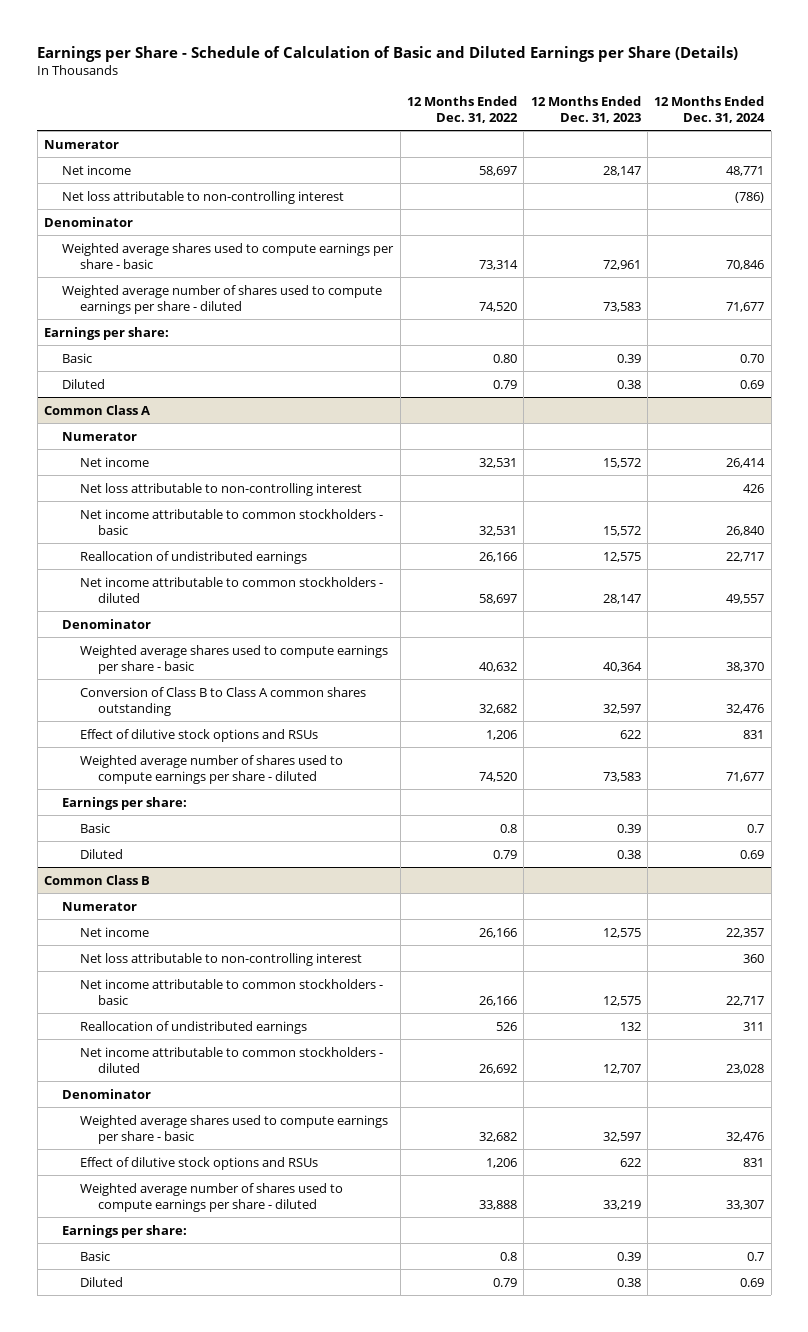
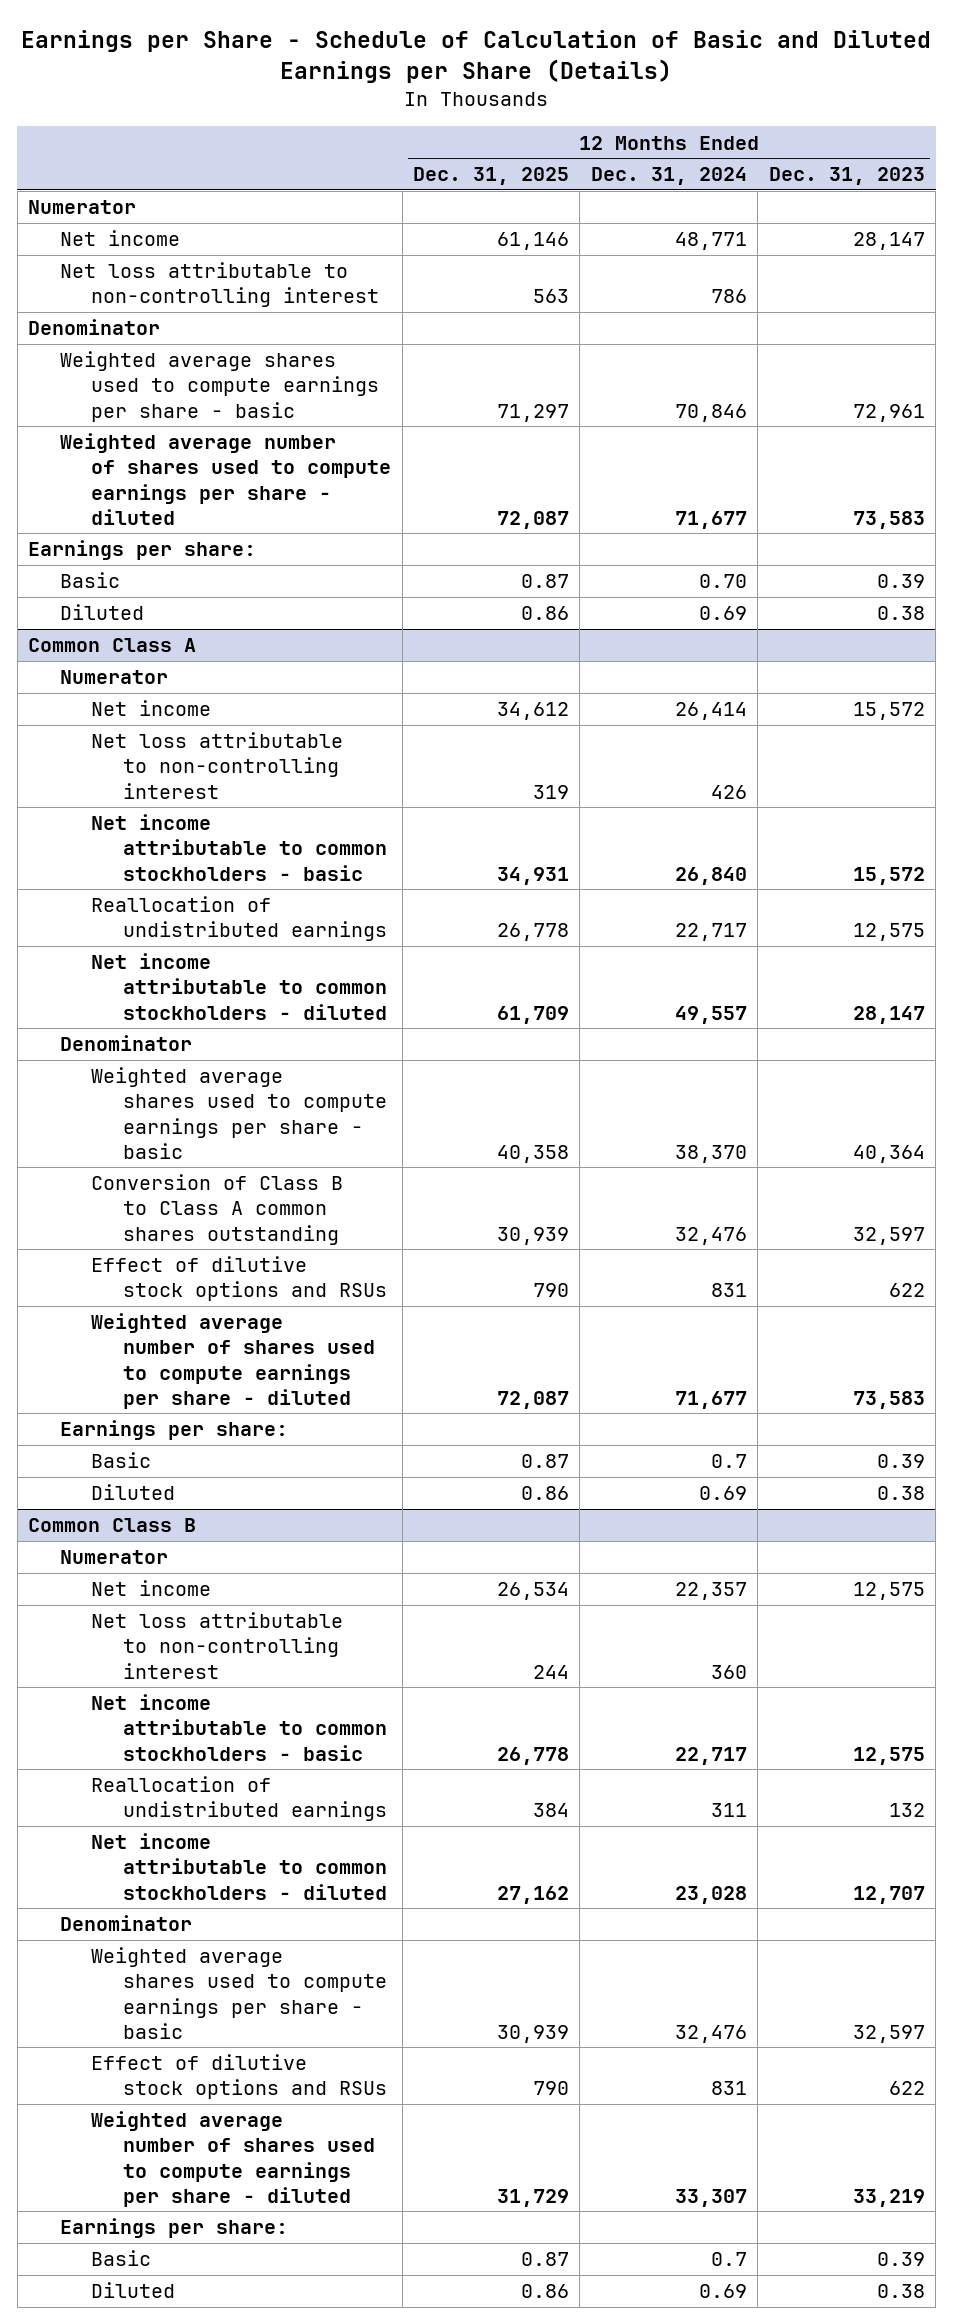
[406,96,518,123] 12 Months Ended Dec. 31, 2022 -> none
none -> [413,167,570,186] Dec. 31, 2025
[735,191,765,203] (786) -> [710,289,747,304] 786

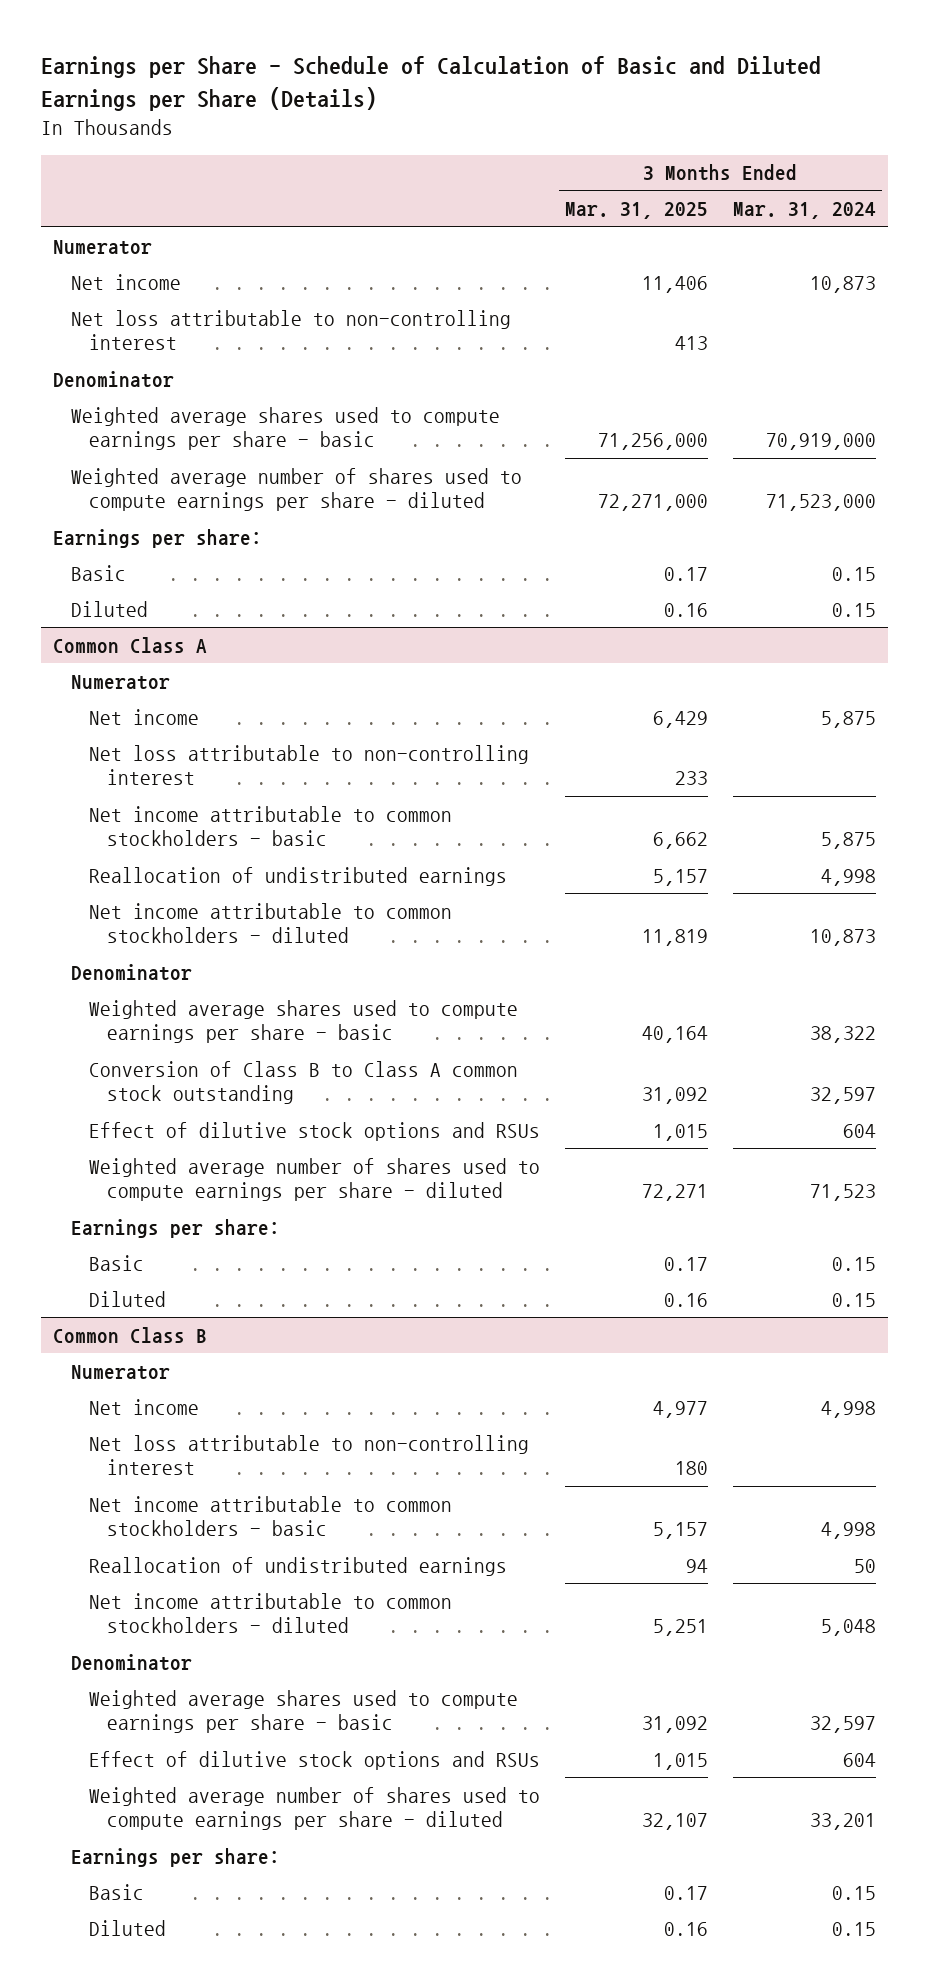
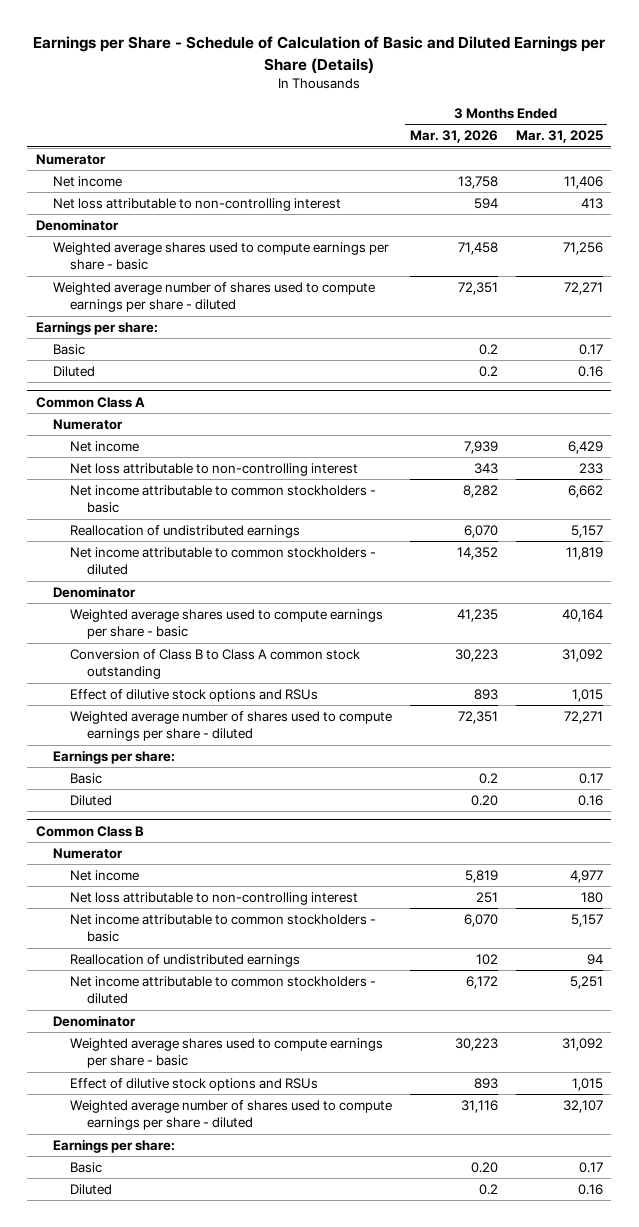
[732,202,876,220] Mar. 31, 2024 -> none
none -> [409,130,498,144] Mar. 31, 2026
[597,433,708,451] 71,256,000 -> [562,242,603,256] 71,256
[597,494,708,512] 72,271,000 -> [563,282,603,296] 72,271

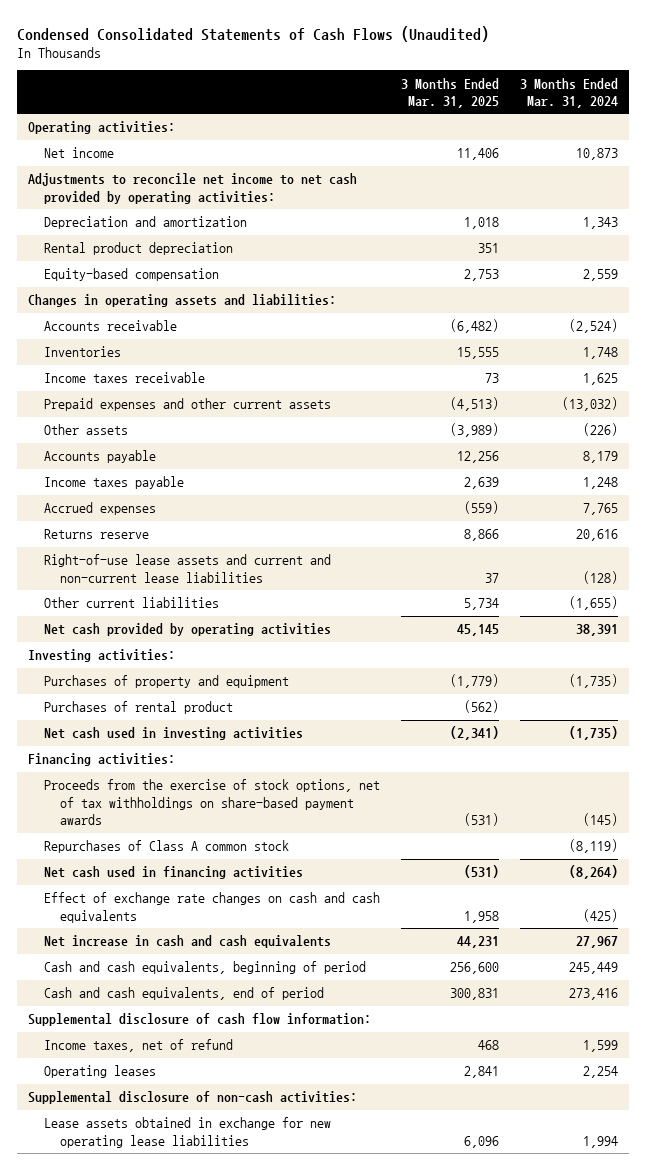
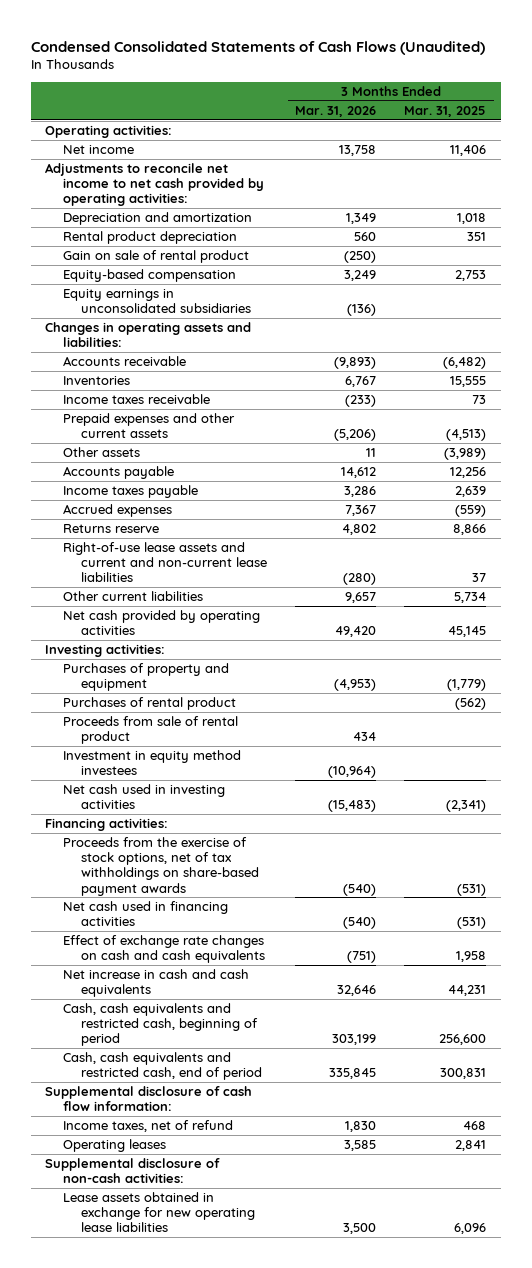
[520,77,619,109] 3 Months Ended Mar. 31, 2024 -> none
none -> [294,105,376,117] Mar. 31, 2026
none -> [63,249,250,263] Gain on sale of rental product
none -> [63,288,251,314] Equity earnings in unconsolidated subsidiaries
none -> [63,715,239,745] Proceeds from sale of rental product
none -> [63,749,242,776] Investment in equity method investees
[43,840,289,854] Repurchases of Class A common stock -> none
[43,961,366,975] Cash and cash equivalents, beginning of period -> [63,1002,258,1047] Cash, cash equivalents and restricted cash, beginning of period
[43,987,324,1001] Cash and cash equivalents, end of period -> [63,1051,262,1081] Cash, cash equivalents and restricted cash, end of period

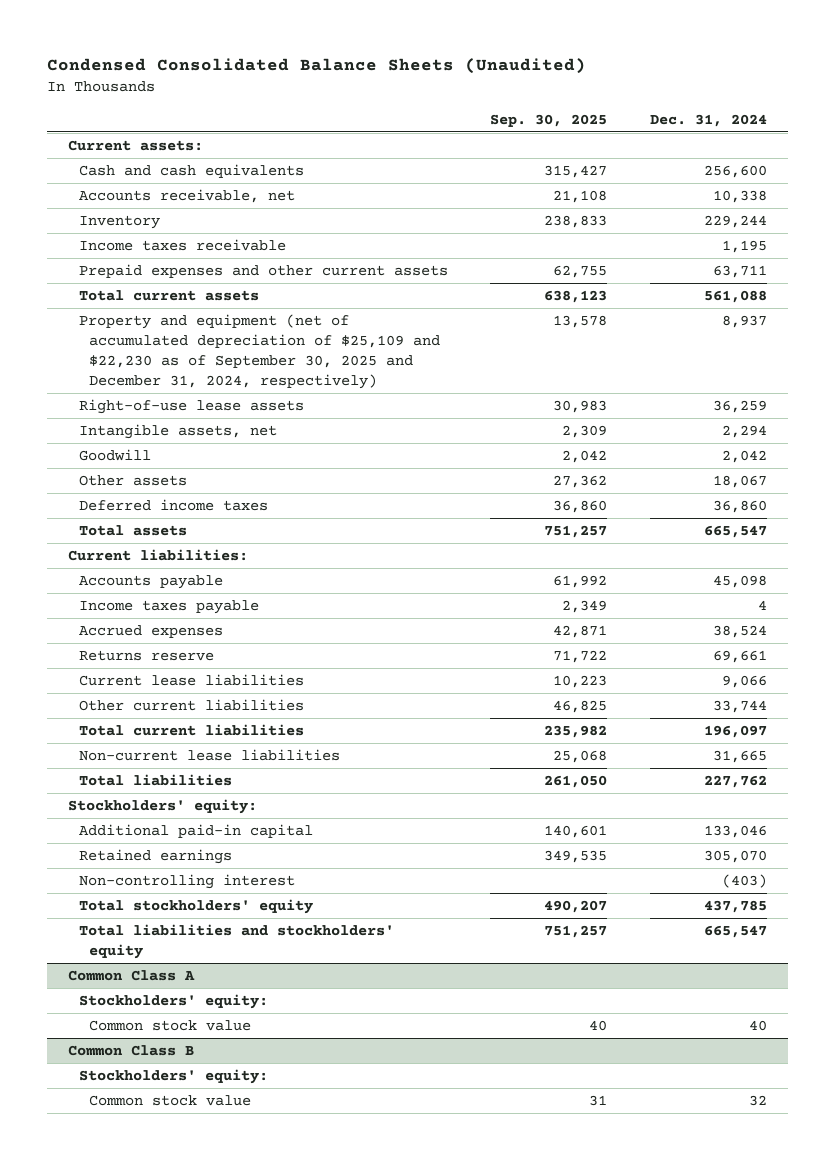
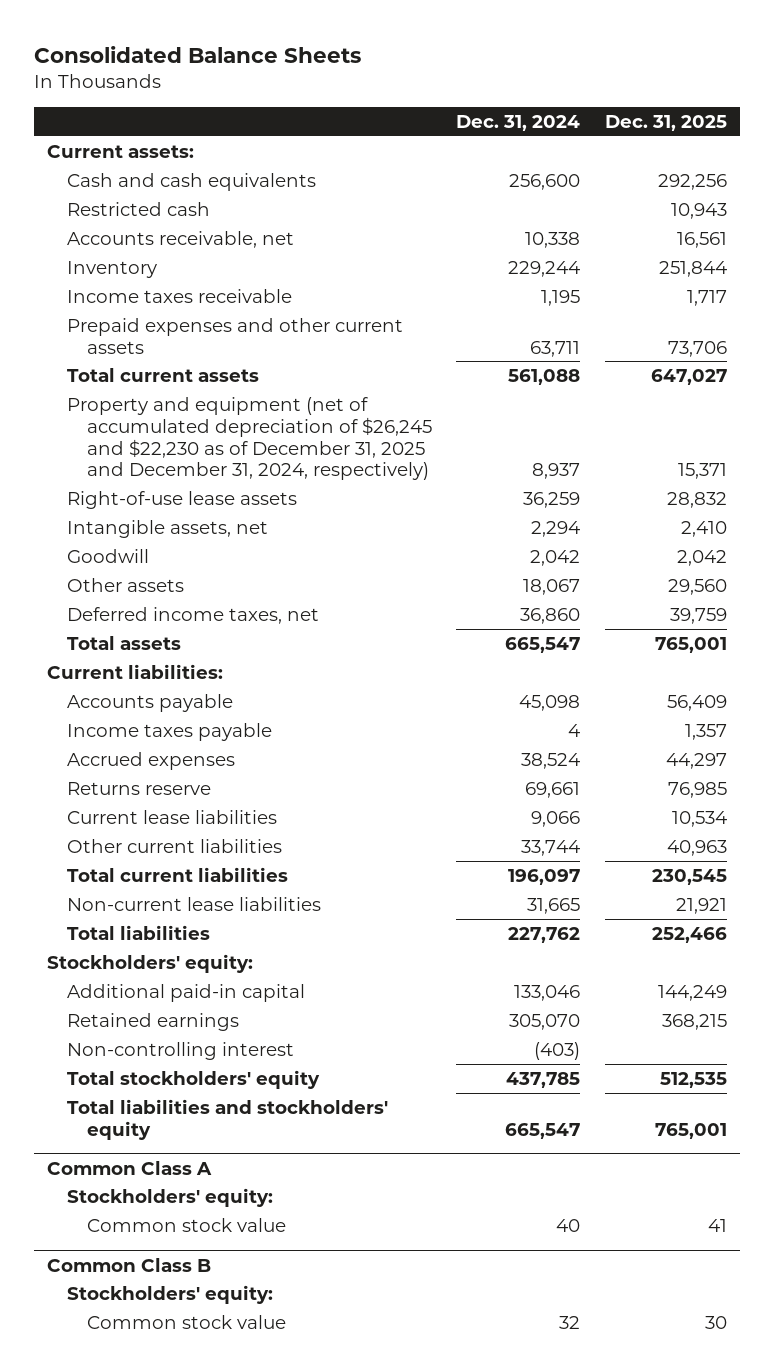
[46,58,586,75] Condensed Consolidated Balance Sheets (Unaudited) -> [34,46,362,64] Consolidated Balance Sheets
[490,113,608,127] Sep. 30, 2025 -> none
none -> [605,114,728,131] Dec. 31, 2025
none -> [66,201,210,216] Restricted cash
[78,314,441,389] Property and equipment (net of accumulated depreciation of $25,109 and $22,230 as of September 30, 2025 and December 31, 2024, respectively) -> [66,396,432,481] Property and equipment (net of accumulated depreciation of $26,245 and $22,230 as of December 31, 2025 and December 31, 2024, respectively)
[78,499,268,512] Deferred income taxes -> [66,606,319,624] Deferred income taxes, net

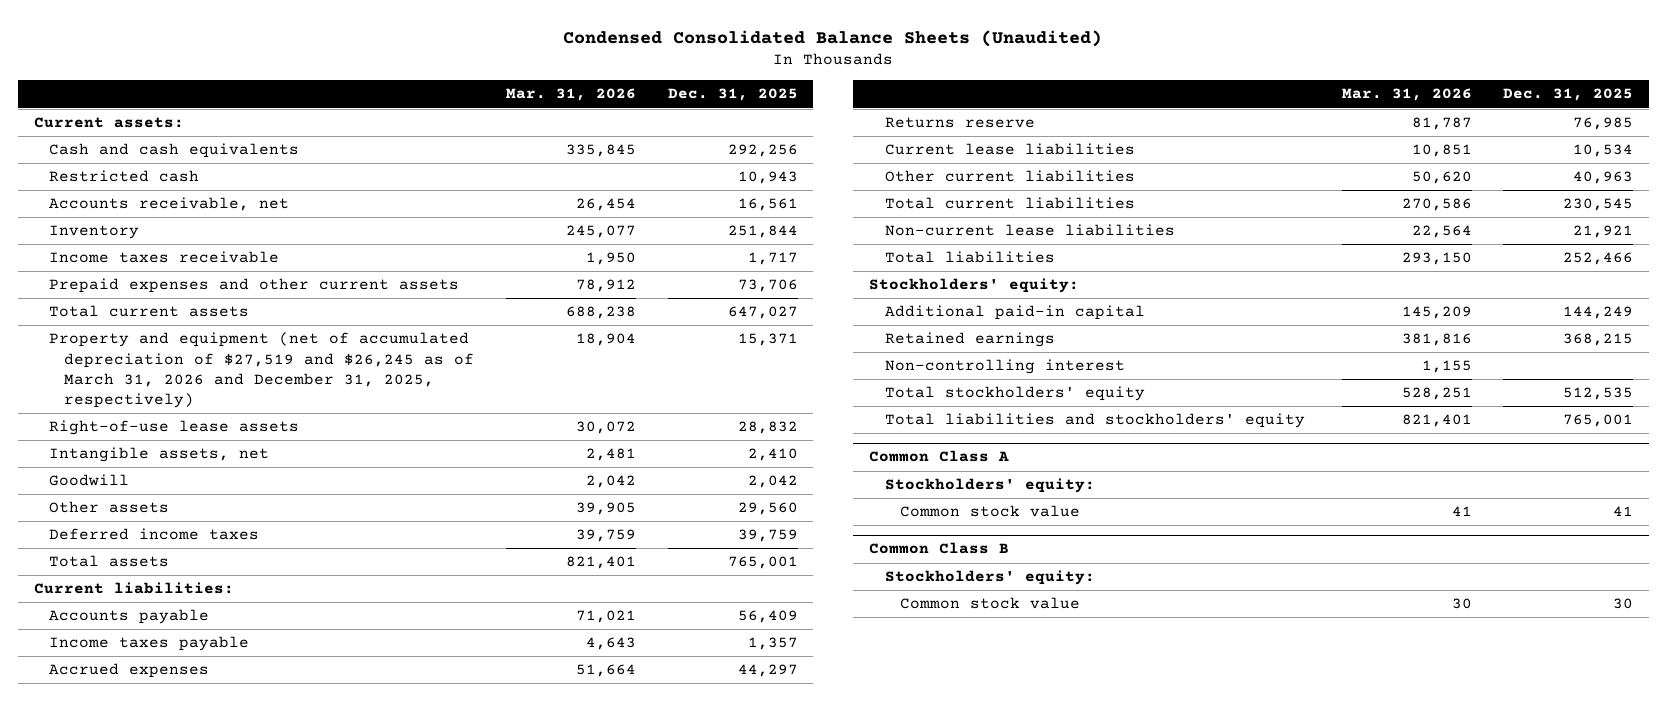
[34,46,362,64] Consolidated Balance Sheets -> [563,29,1103,47] Condensed Consolidated Balance Sheets (Unaudited)
[456,114,581,131] Dec. 31, 2024 -> none
none -> [505,88,636,102] Mar. 31, 2026
[66,396,432,481] Property and equipment (net of accumulated depreciation of $26,245 and $22,230 as of December 31, 2025 and December 31, 2024, respectively) -> [48,332,475,409] Property and equipment (net of accumulated depreciation of $27,519 and $26,245 as of March 31, 2026 and December 31, 2025, respectively)
[66,606,319,624] Deferred income taxes, net -> [48,528,259,541] Deferred income taxes

